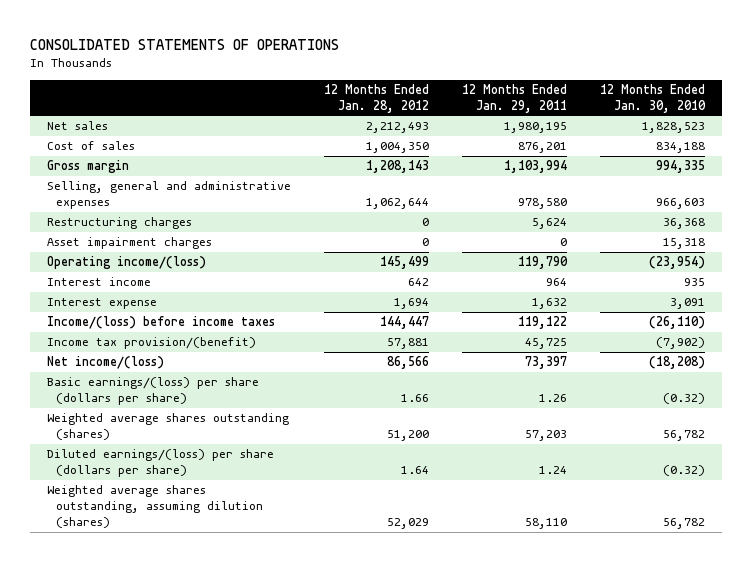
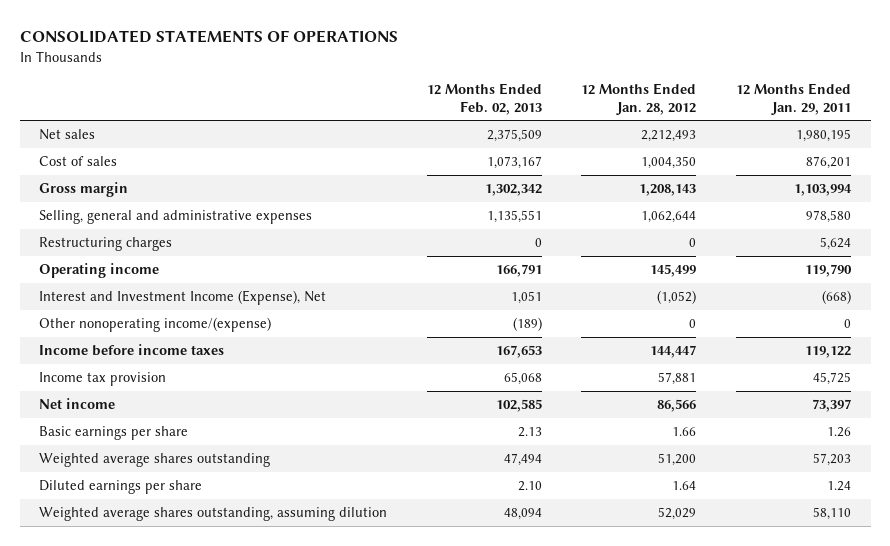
[600,83,707,113] 12 Months Ended Jan. 30, 2010 -> none
none -> [426,83,542,115] 12 Months Ended Feb. 02, 2013
[46,237,212,250] Asset impairment charges -> none
[46,277,151,287] Interest income -> none
[46,298,157,310] Interest expense -> none
[46,256,206,270] Operating income/(loss) -> [39,263,160,279] Operating income
none -> [39,290,327,306] Interest and Investment Income (Expense), Net
none -> [39,317,272,333] Other nonoperating income/(expense)
[46,316,275,330] Income/(loss) before income taxes -> [39,344,225,357] Income before income taxes
[46,337,256,350] Income tax provision/(benefit) -> [39,372,167,387] Income tax provision
[46,356,164,370] Net income/(loss) -> [39,398,116,410] Net income
[46,377,259,406] Basic earnings/(loss) per share (dollars per share) -> [39,426,189,441] Basic earnings per share
[46,413,289,441] Weighted average shares outstanding (shares) -> [39,453,271,468] Weighted average shares outstanding
[46,449,274,478] Diluted earnings/(loss) per share (dollars per share) -> [39,480,203,495] Diluted earnings per share
[46,485,263,529] Weighted average shares outstanding, assuming dilution (shares) -> [39,507,388,522] Weighted average shares outstanding, assuming dilution

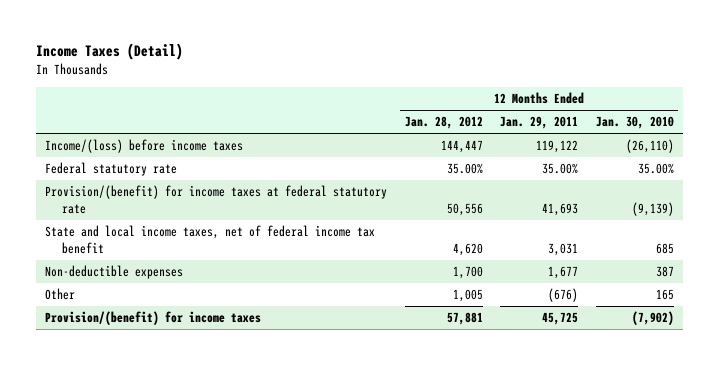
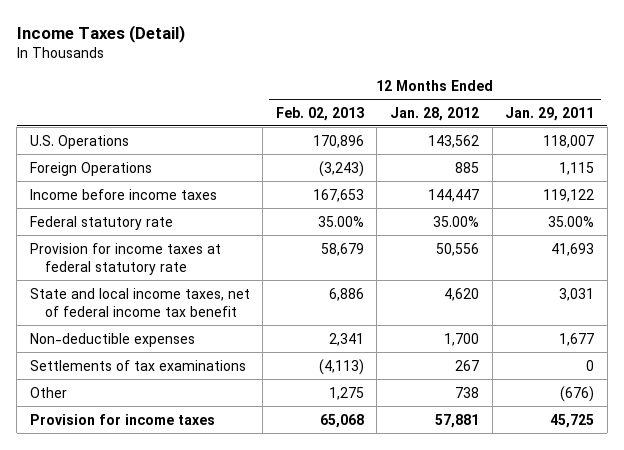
[595,116,674,130] Jan. 30, 2010 -> none
none -> [275,106,364,121] Feb. 02, 2013
none -> [29,134,129,149] U.S. Operations
none -> [29,161,152,176] Foreign Operations
[44,139,243,154] Income/(loss) before income taxes -> [29,188,217,200] Income before income taxes
[44,185,387,214] Provision/(benefit) for income taxes at federal statutory rate -> [29,242,221,275] Provision for income taxes at federal statutory rate
none -> [29,359,246,371] Settlements of tax examinations
[452,289,483,303] 1,005 -> [455,386,480,398] 738
[44,311,261,326] Provision/(benefit) for income taxes -> [29,413,215,425] Provision for income taxes

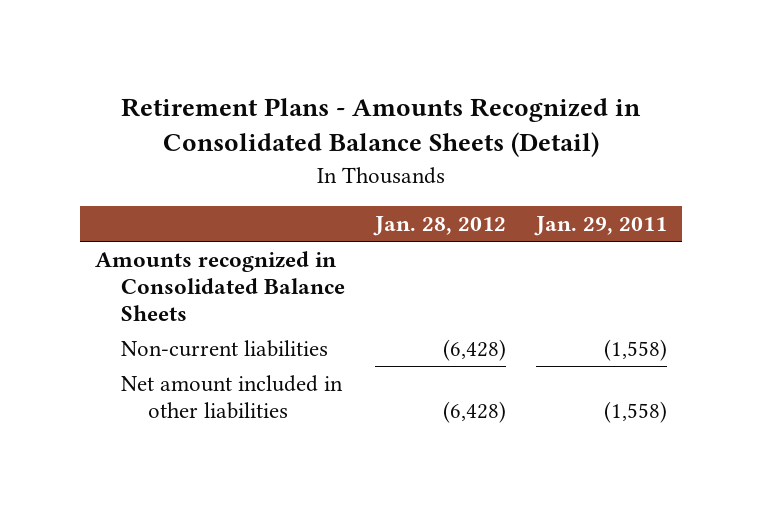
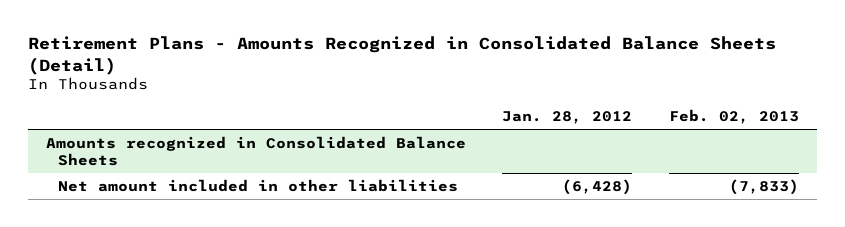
[534,215,668,236] Jan. 29, 2011 -> none
none -> [668,109,799,125] Feb. 02, 2013
[121,340,329,358] Non-current liabilities -> none

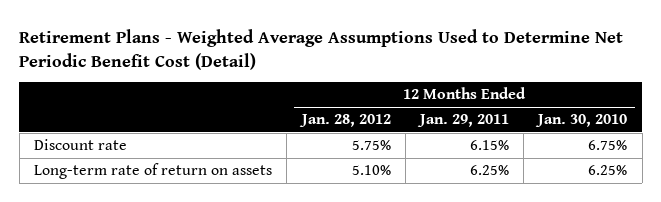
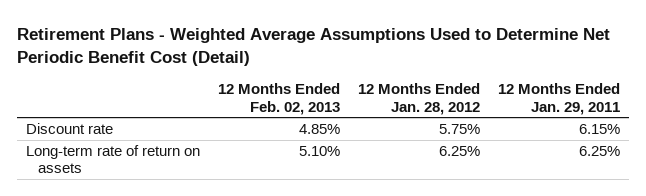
[535,114,628,128] Jan. 30, 2010 -> none
none -> [218,83,341,115] 12 Months Ended Feb. 02, 2013
[351,165,391,176] 5.10% -> [438,146,480,157] 6.25%

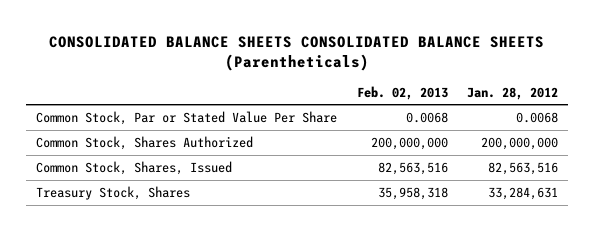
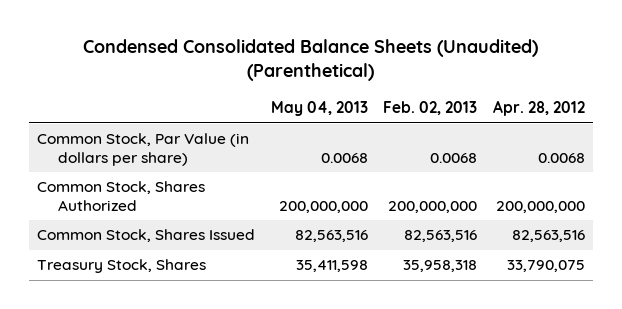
[49,35,545,71] CONSOLIDATED BALANCE SHEETS CONSOLIDATED BALANCE SHEETS (Parentheticals) -> [82,39,538,82] Condensed Consolidated Balance Sheets (Unaudited) (Parenthetical)
[467,86,559,100] Jan. 28, 2012 -> none
none -> [270,101,368,117] May 04, 2013
none -> [492,100,585,117] Apr. 28, 2012
[36,110,338,125] Common Stock, Par or Stated Value Per Share -> [36,133,249,166] Common Stock, Par Value (in dollars per share)
[36,160,233,175] Common Stock, Shares, Issued -> [36,229,255,243] Common Stock, Shares Issued

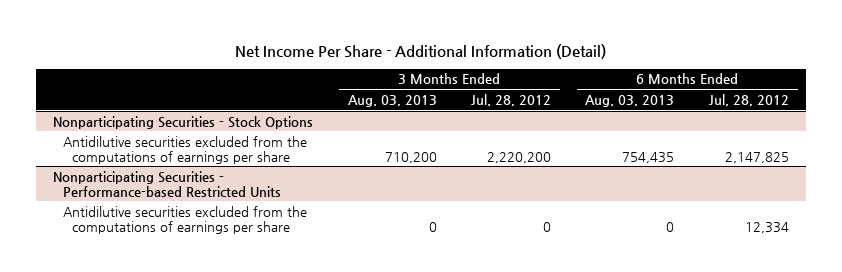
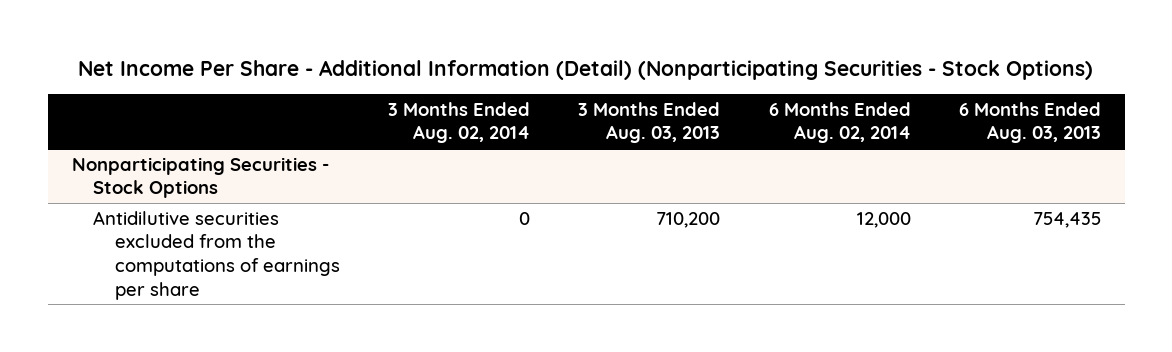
[235,43,607,59] Net Income Per Share - Additional Information (Detail) -> [78,59,1094,80] Net Income Per Share - Additional Information (Detail) (Nonparticipating Securities - Stock Options)
[471,93,552,106] Jul. 28, 2012 -> none
[708,93,789,106] Jul. 28, 2012 -> none
none -> [388,101,531,144] 3 Months Ended Aug. 02, 2014
none -> [768,101,911,144] 6 Months Ended Aug. 02, 2014
[53,170,281,197] Nonparticipating Securities - Performance-based Restricted Units -> none
[62,205,307,234] Antidilutive securities excluded from the computations of earnings per share -> none

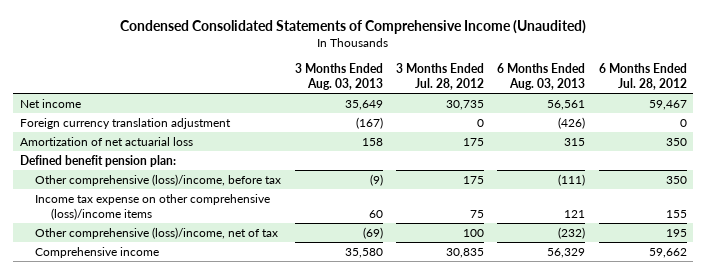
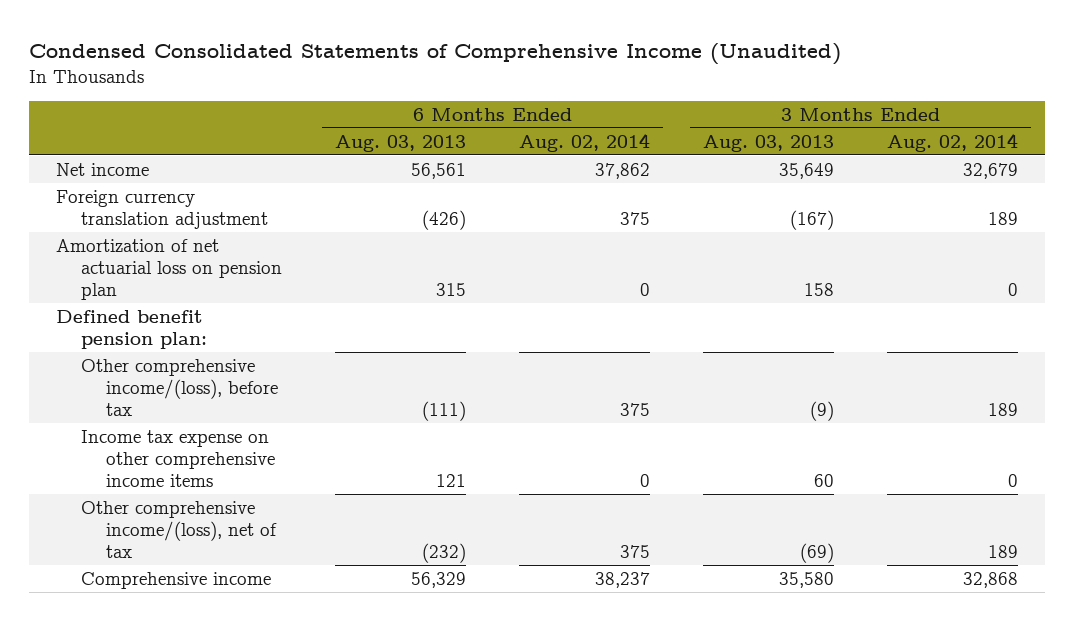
[395,62,484,91] 3 Months Ended Jul. 28, 2012 -> none
[598,62,687,91] 6 Months Ended Jul. 28, 2012 -> none
none -> [519,132,651,152] Aug. 02, 2014
none -> [887,132,1019,152] Aug. 02, 2014
[19,136,193,146] Amortization of net actuarial loss -> [55,238,283,300] Amortization of net actuarial loss on pension plan
[35,173,282,186] Other comprehensive (loss)/income, before tax -> [81,358,279,416] Other comprehensive income/(loss), before tax
[35,193,271,220] Income tax expense on other comprehensive (loss)/income items -> [81,429,276,487] Income tax expense on other comprehensive income items
[35,226,279,239] Other comprehensive (loss)/income, net of tax -> [81,500,278,558] Other comprehensive income/(loss), net of tax

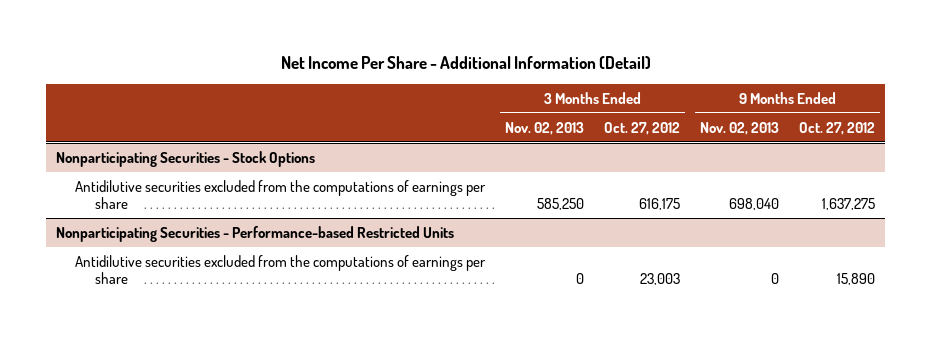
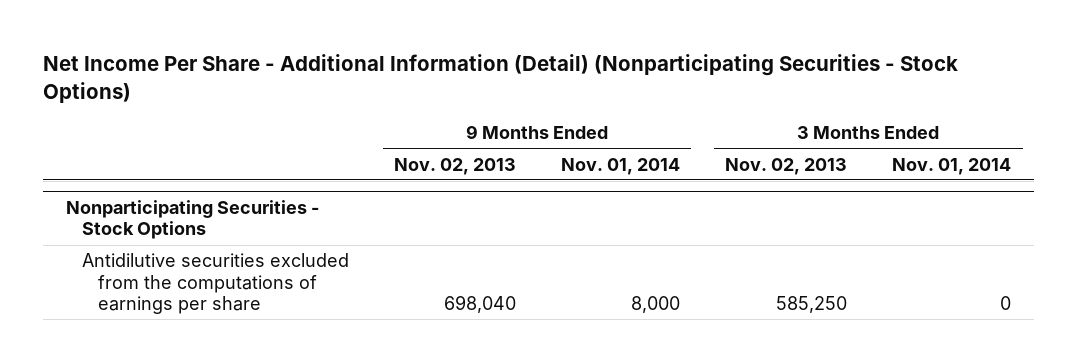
[280,56,651,70] Net Income Per Share - Additional Information (Detail) -> [42,53,958,103] Net Income Per Share - Additional Information (Detail) (Nonparticipating Securities - Stock Options)
[604,121,681,135] Oct. 27, 2012 -> none
[799,121,876,135] Oct. 27, 2012 -> none
none -> [561,157,681,175] Nov. 01, 2014
none -> [892,157,1012,175] Nov. 01, 2014
[56,225,455,242] Nonparticipating Securities - Performance-based Restricted Units -> none
[75,254,487,285] Antidilutive securities excluded from the computations of earnings per share -> none

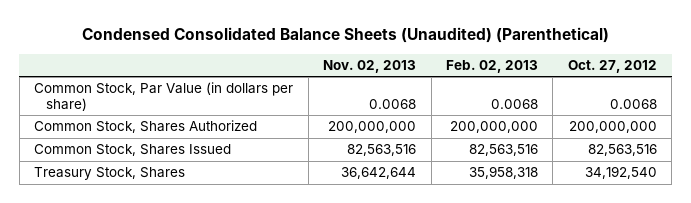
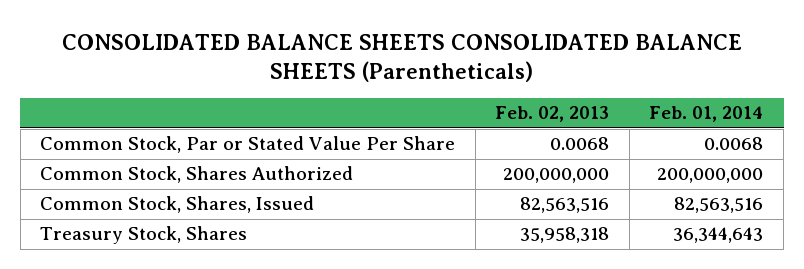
[81,27,609,44] Condensed Consolidated Balance Sheets (Unaudited) (Parenthetical) -> [61,33,742,82] CONSOLIDATED BALANCE SHEETS CONSOLIDATED BALANCE SHEETS (Parentheticals)
[323,59,417,73] Nov. 02, 2013 -> none
[567,59,657,73] Oct. 27, 2012 -> none
none -> [649,106,764,123] Feb. 01, 2014
[34,82,294,111] Common Stock, Par Value (in dollars per share) -> [40,136,456,154] Common Stock, Par or Stated Value Per Share
[34,144,232,157] Common Stock, Shares Issued -> [40,196,315,214] Common Stock, Shares, Issued

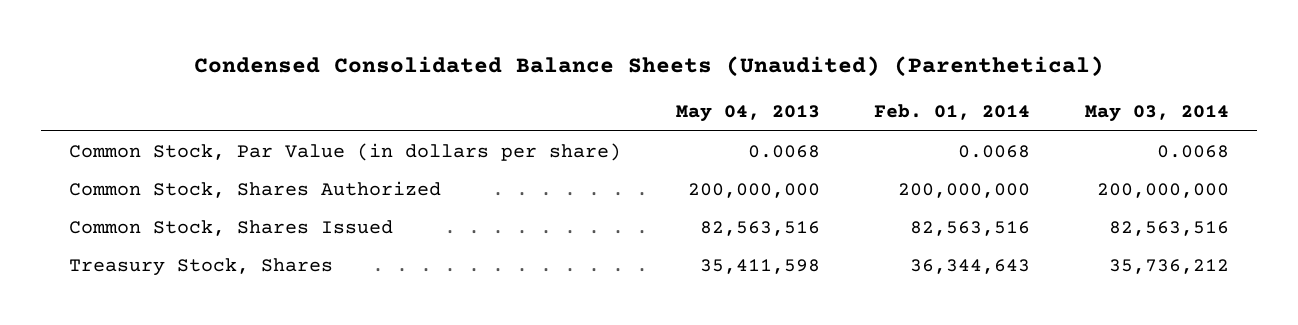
[61,33,742,82] CONSOLIDATED BALANCE SHEETS CONSOLIDATED BALANCE SHEETS (Parentheticals) -> [193,56,1104,78] Condensed Consolidated Balance Sheets (Unaudited) (Parenthetical)
[495,106,610,123] Feb. 02, 2013 -> none
none -> [675,105,820,123] May 04, 2013
none -> [1085,105,1230,123] May 03, 2014
[40,136,456,154] Common Stock, Par or Stated Value Per Share -> [68,143,621,162] Common Stock, Par Value (in dollars per share)
[40,196,315,214] Common Stock, Shares, Issued -> [68,220,393,237] Common Stock, Shares Issued

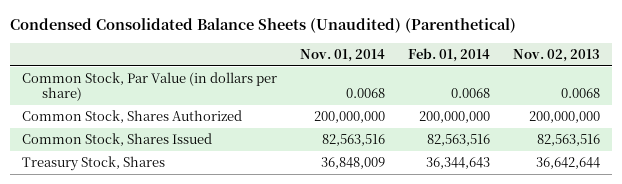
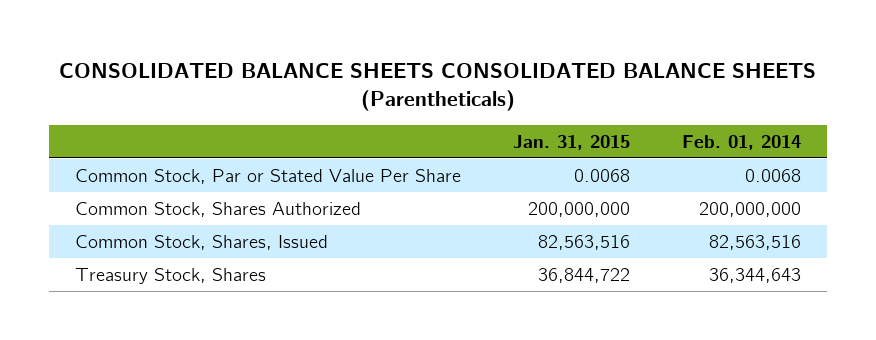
[10,18,517,34] Condensed Consolidated Balance Sheets (Unaudited) (Parenthetical) -> [59,62,817,112] CONSOLIDATED BALANCE SHEETS CONSOLIDATED BALANCE SHEETS (Parentheticals)
[299,49,385,63] Nov. 01, 2014 -> none
[513,49,601,63] Nov. 02, 2013 -> none
none -> [513,134,631,150] Jan. 31, 2015
[21,72,277,102] Common Stock, Par Value (in dollars per share) -> [75,168,462,184] Common Stock, Par or Stated Value Per Share
[21,133,212,147] Common Stock, Shares Issued -> [75,234,329,250] Common Stock, Shares, Issued

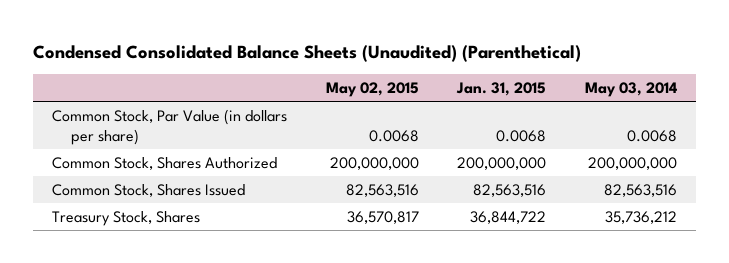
[59,62,817,112] CONSOLIDATED BALANCE SHEETS CONSOLIDATED BALANCE SHEETS (Parentheticals) -> [32,44,581,62] Condensed Consolidated Balance Sheets (Unaudited) (Parenthetical)
[682,134,802,150] Feb. 01, 2014 -> none
none -> [325,81,419,97] May 02, 2015
none -> [584,81,677,97] May 03, 2014
[75,168,462,184] Common Stock, Par or Stated Value Per Share -> [52,108,288,145] Common Stock, Par Value (in dollars per share)
[75,234,329,250] Common Stock, Shares, Issued -> [52,183,246,197] Common Stock, Shares Issued

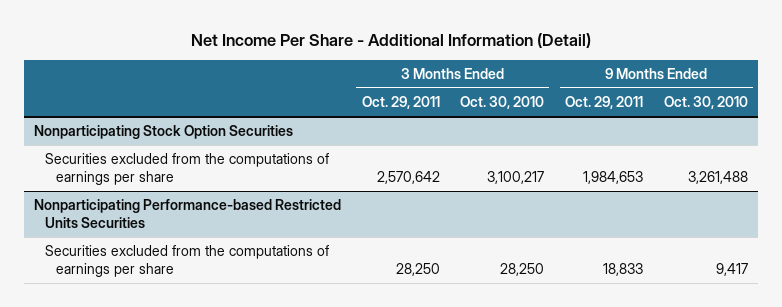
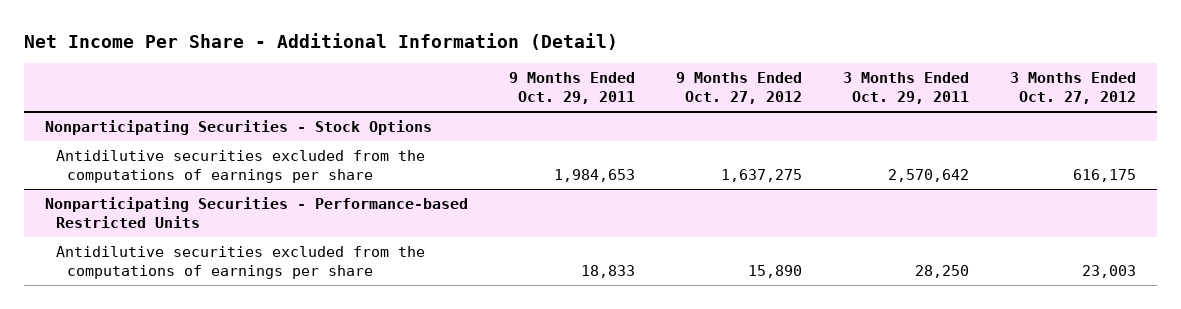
[460,96,545,110] Oct. 30, 2010 -> none
[663,96,748,110] Oct. 30, 2010 -> none
none -> [675,71,802,105] 9 Months Ended Oct. 27, 2012
none -> [1010,71,1137,105] 3 Months Ended Oct. 27, 2012
[33,125,293,140] Nonparticipating Stock Option Securities -> [44,120,432,136] Nonparticipating Securities - Stock Options
[45,153,330,186] Securities excluded from the computations of earnings per share -> [55,150,425,184] Antidilutive securities excluded from the computations of earnings per share
[33,199,341,229] Nonparticipating Performance-based Restricted Units Securities -> [44,197,468,229] Nonparticipating Securities - Performance-based Restricted Units
[45,245,330,278] Securities excluded from the computations of earnings per share -> [55,246,425,280] Antidilutive securities excluded from the computations of earnings per share

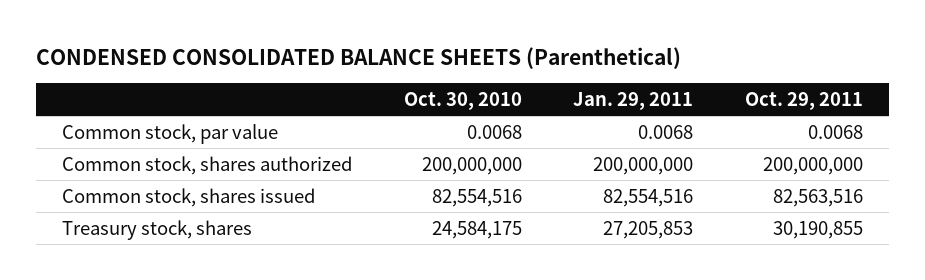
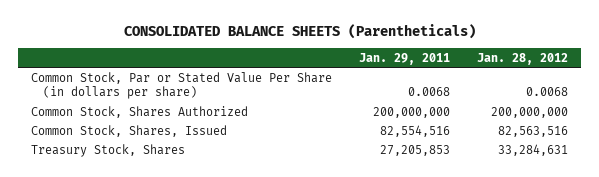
[36,46,682,69] CONDENSED CONSOLIDATED BALANCE SHEETS (Parenthetical) -> [123,24,476,40] CONSOLIDATED BALANCE SHEETS (Parentheticals)
[403,92,522,111] Oct. 30, 2010 -> none
[744,92,863,111] Oct. 29, 2011 -> none
none -> [476,52,568,65] Jan. 28, 2012
[61,123,278,144] Common stock, par value -> [31,71,333,100] Common Stock, Par or Stated Value Per Share (in dollars per share)
[61,155,352,175] Common stock, shares authorized -> [31,105,249,118] Common Stock, Shares Authorized
[61,187,315,207] Common stock, shares issued -> [31,124,228,137] Common Stock, Shares, Issued
[61,219,252,240] Treasury stock, shares -> [31,143,186,157] Treasury Stock, Shares

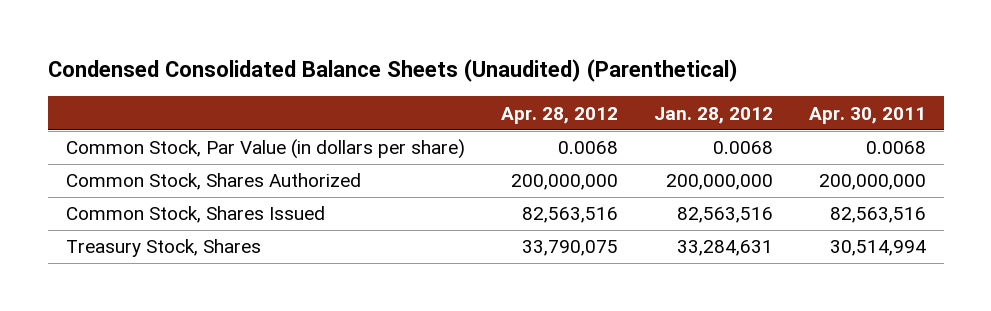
[123,24,476,40] CONSOLIDATED BALANCE SHEETS (Parentheticals) -> [47,59,738,83] Condensed Consolidated Balance Sheets (Unaudited) (Parenthetical)
[359,52,451,65] Jan. 29, 2011 -> none
none -> [500,106,618,124] Apr. 28, 2012
none -> [808,106,926,124] Apr. 30, 2011
[31,71,333,100] Common Stock, Par or Stated Value Per Share (in dollars per share) -> [65,139,465,160] Common Stock, Par Value (in dollars per share)
[31,124,228,137] Common Stock, Shares, Issued -> [65,206,325,224] Common Stock, Shares Issued

